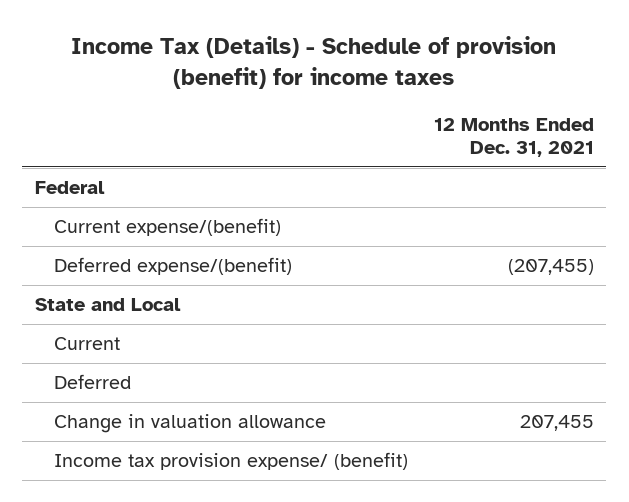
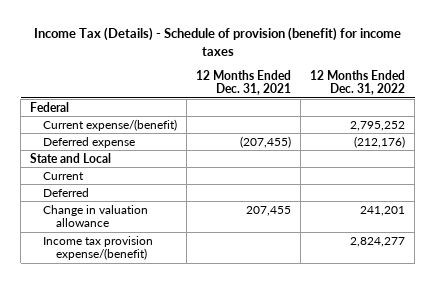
none -> [310,69,406,96] 12 Months Ended Dec. 31, 2022
[54,257,293,276] Deferred expense/(benefit) -> [43,136,136,148] Deferred expense
[54,452,409,471] Income tax provision expense/ (benefit) -> [43,235,154,260] Income tax provision expense/(benefit)

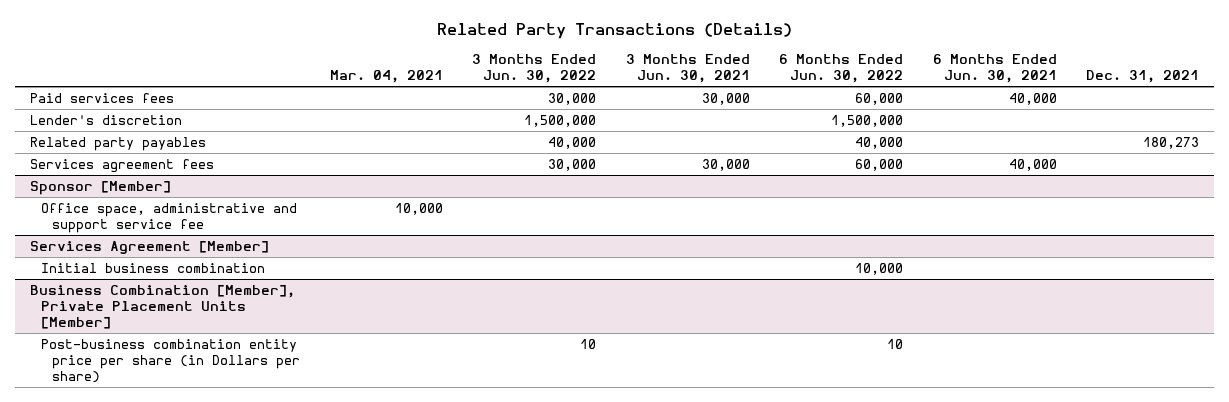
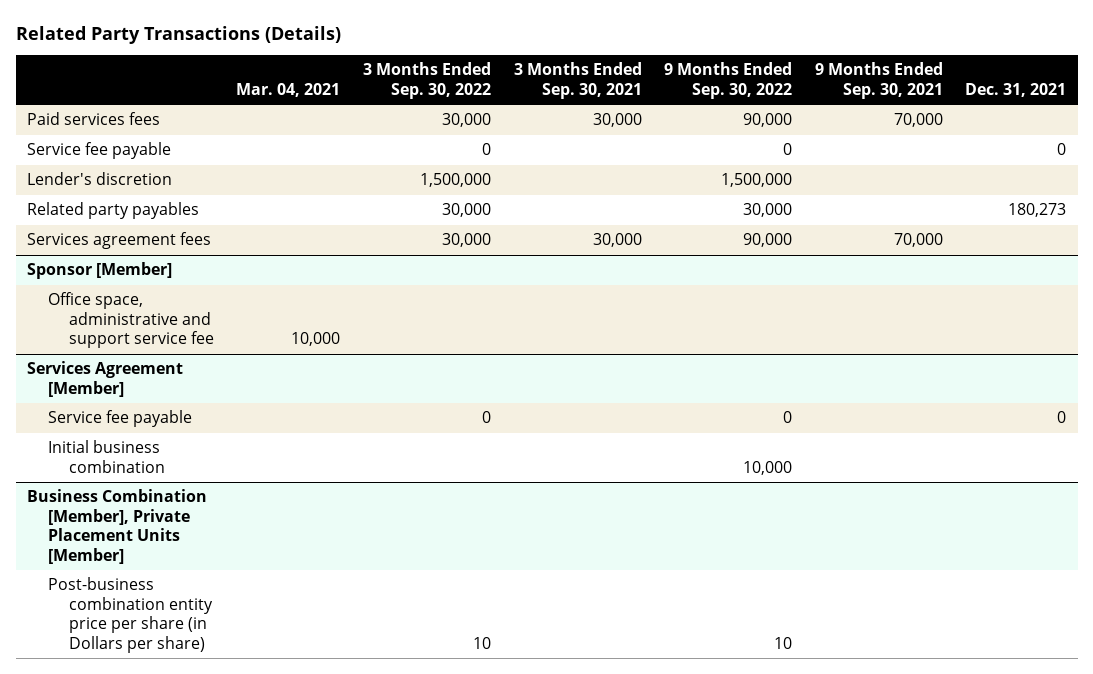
[472,54,597,83] 3 Months Ended Jun. 30, 2022 -> none
[625,54,750,83] 3 Months Ended Jun. 30, 2021 -> none
[779,54,904,83] 6 Months Ended Jun. 30, 2022 -> none
[932,54,1057,83] 6 Months Ended Jun. 30, 2021 -> none
none -> [362,62,491,99] 3 Months Ended Sep. 30, 2022
none -> [513,62,642,99] 3 Months Ended Sep. 30, 2021
none -> [664,62,793,99] 9 Months Ended Sep. 30, 2022
none -> [814,62,943,99] 9 Months Ended Sep. 30, 2021
none -> [27,142,172,160] Service fee payable
none -> [48,410,193,428] Service fee payable

